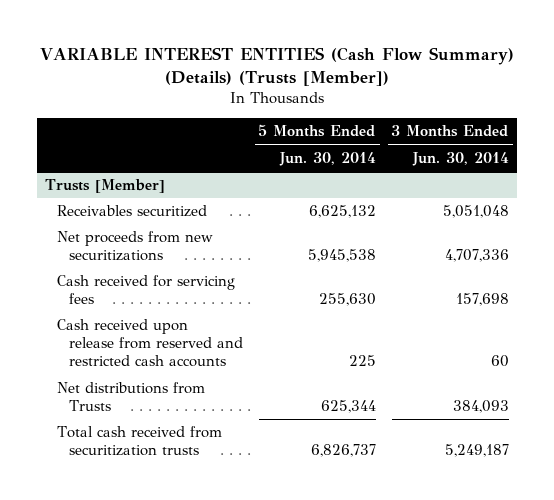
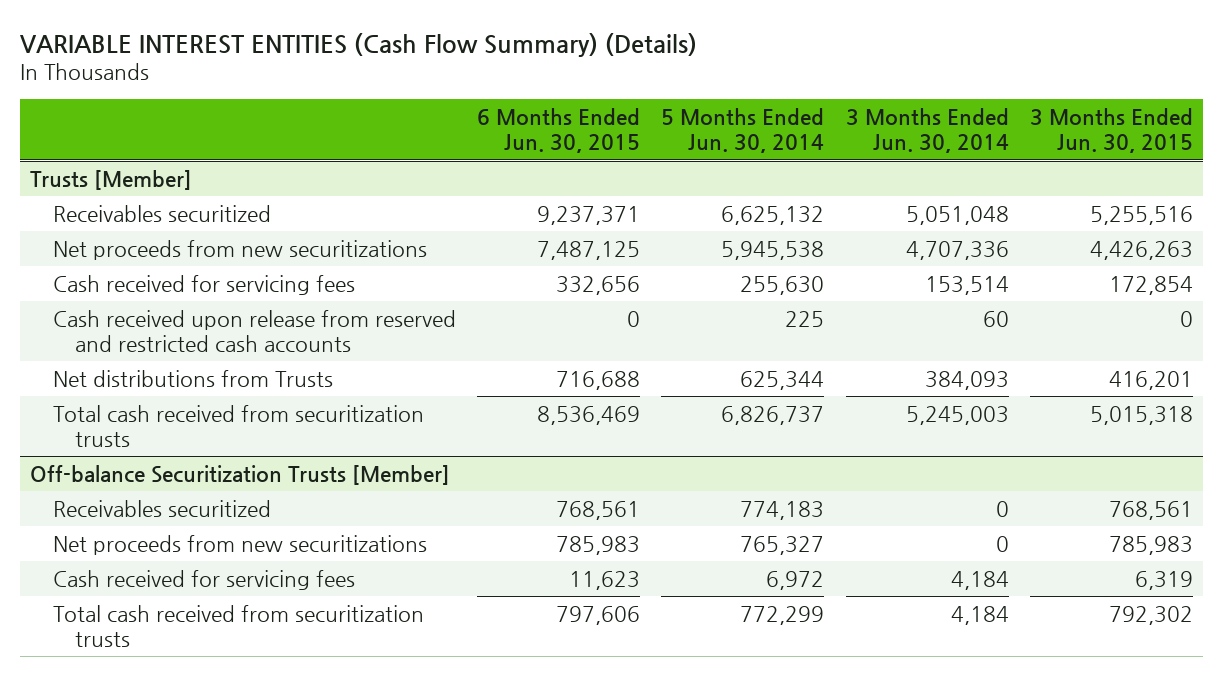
[40,47,515,87] VARIABLE INTEREST ENTITIES (Cash Flow Summary) (Details) (Trusts [Member]) -> [19,32,697,57] VARIABLE INTEREST ENTITIES (Cash Flow Summary) (Details)
none -> [477,108,641,154] 6 Months Ended Jun. 30, 2015
none -> [1029,108,1193,154] 3 Months Ended Jun. 30, 2015
[455,293,509,307] 157,698 -> [924,275,1009,295] 153,514
[444,444,509,458] 5,249,187 -> [905,405,1009,425] 5,245,003
none -> [30,464,451,485] Off-balance Securitization Trusts [Member]
none -> [52,499,271,517] Receivables securitized
none -> [52,534,427,555] Net proceeds from new securitizations
none -> [52,569,355,590] Cash received for servicing fees
none -> [52,604,424,647] Total cash received from securitization trusts

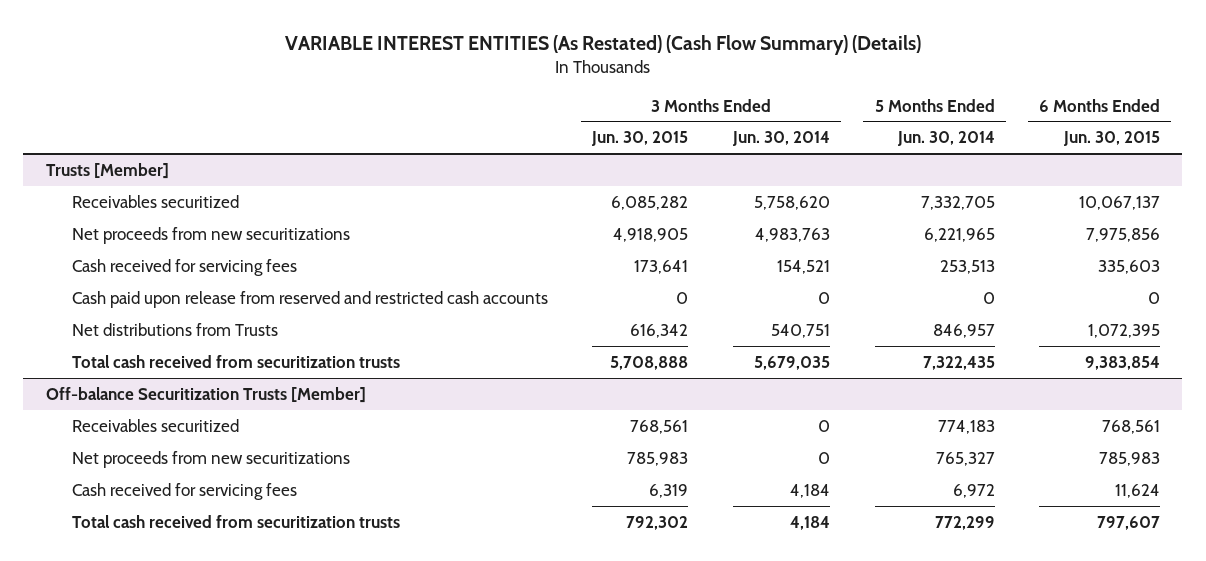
[19,32,697,57] VARIABLE INTEREST ENTITIES (Cash Flow Summary) (Details) -> [284,34,921,55] VARIABLE INTEREST ENTITIES (As Restated) (Cash Flow Summary) (Details)
[537,205,641,225] 9,237,371 -> [1079,195,1161,210] 10,067,137
[721,205,825,225] 6,625,132 -> [920,195,995,210] 7,332,705
[905,205,1009,225] 5,051,048 -> [754,195,831,210] 5,758,620
[1089,205,1193,225] 5,255,516 -> [611,195,689,210] 6,085,282
[537,240,641,260] 7,487,125 -> [1086,227,1161,242] 7,975,856
[721,240,825,260] 5,945,538 -> [923,227,995,242] 6,221,965
[905,240,1009,260] 4,707,336 -> [755,227,831,242] 4,983,763
[1089,240,1193,260] 4,426,263 -> [613,227,689,242] 4,918,905
[556,275,641,295] 332,656 -> [1098,259,1161,274] 335,603
[740,275,825,295] 255,630 -> [939,259,995,274] 253,513
[924,275,1009,295] 153,514 -> [777,259,831,274] 154,521
[1108,275,1193,295] 172,854 -> [634,259,689,274] 173,641
[52,309,456,352] Cash received upon release from reserved and restricted cash accounts -> [71,290,548,308] Cash paid upon release from reserved and restricted cash accounts
[785,310,825,327] 225 -> [982,291,995,304] 0
[982,310,1009,327] 60 -> [818,291,831,304] 0
[556,370,641,390] 716,688 -> [1088,323,1161,338] 1,072,395
[740,370,825,390] 625,344 -> [932,323,995,338] 846,957
[924,370,1009,390] 384,093 -> [771,323,831,338] 540,751
[1108,370,1193,390] 416,201 -> [630,323,689,338] 616,342
[537,405,641,425] 8,536,469 -> [1085,355,1161,370] 9,383,854
[721,405,825,425] 6,826,737 -> [922,355,995,370] 7,322,435
[905,405,1009,425] 5,245,003 -> [754,355,831,370] 5,679,035
[1089,405,1193,425] 5,015,318 -> [610,355,689,370] 5,708,888
[569,570,641,590] 11,623 -> [1115,483,1161,498] 11,624
[556,605,641,625] 797,606 -> [1097,515,1161,530] 797,607

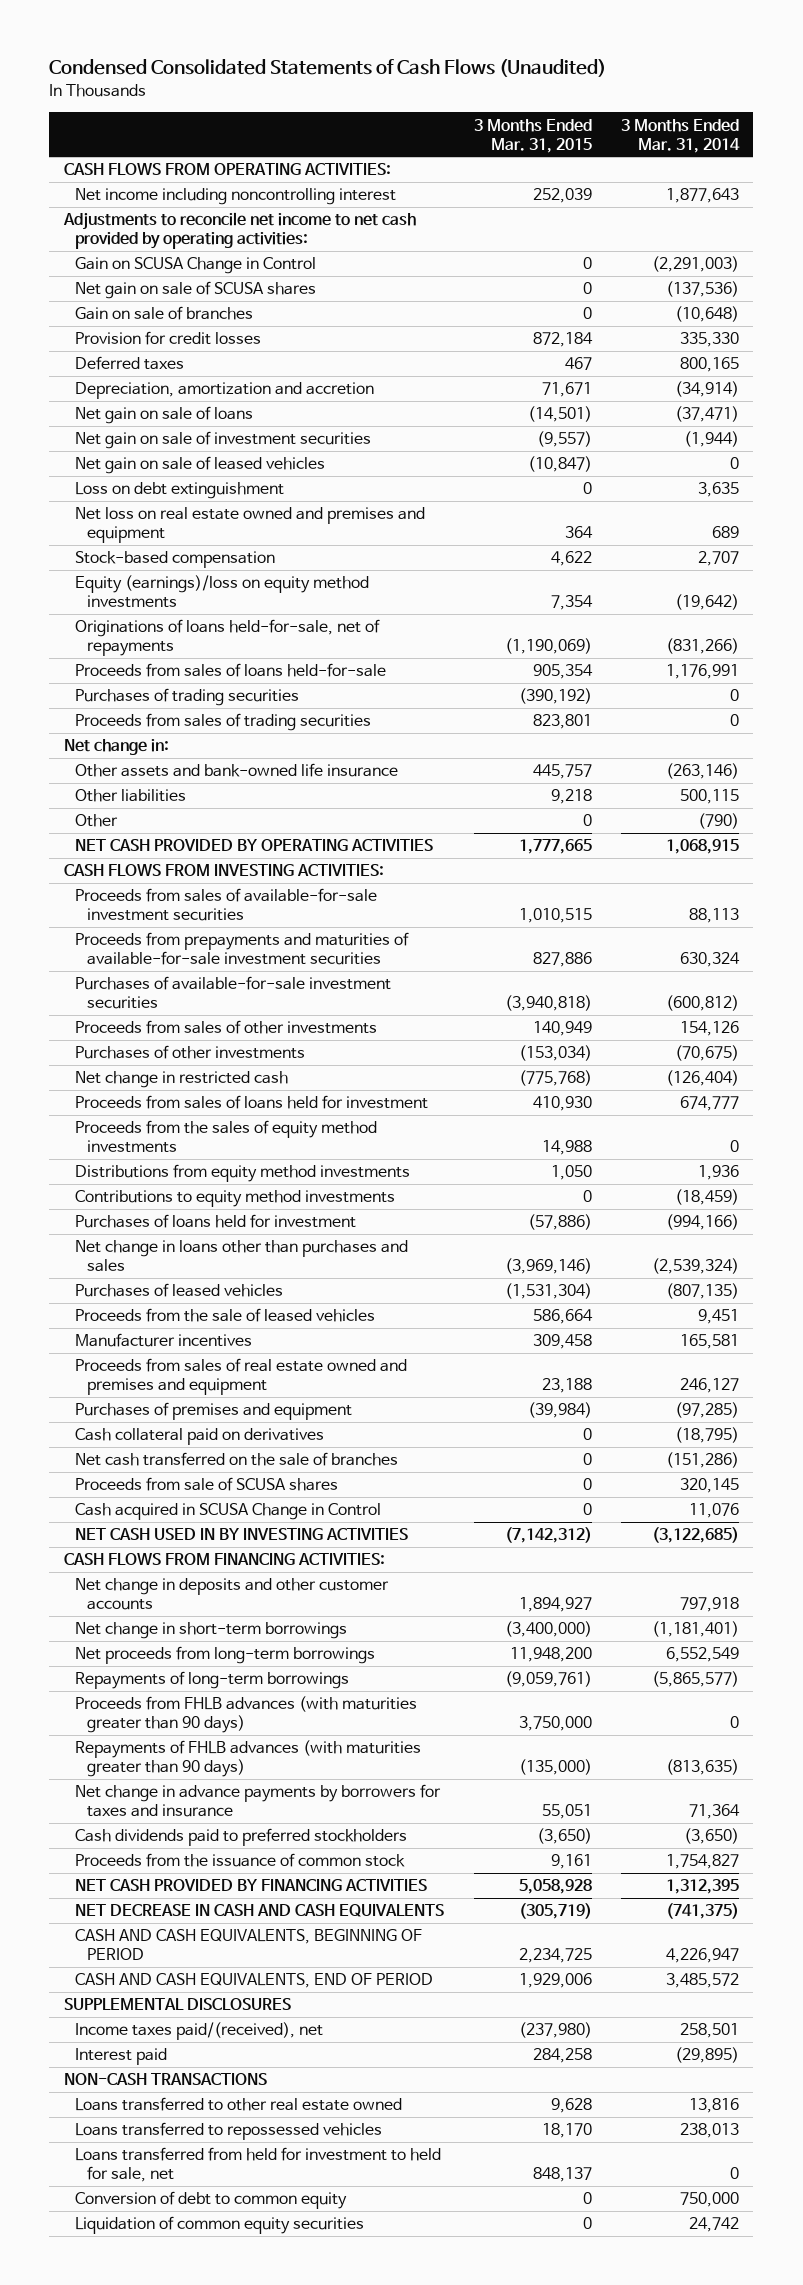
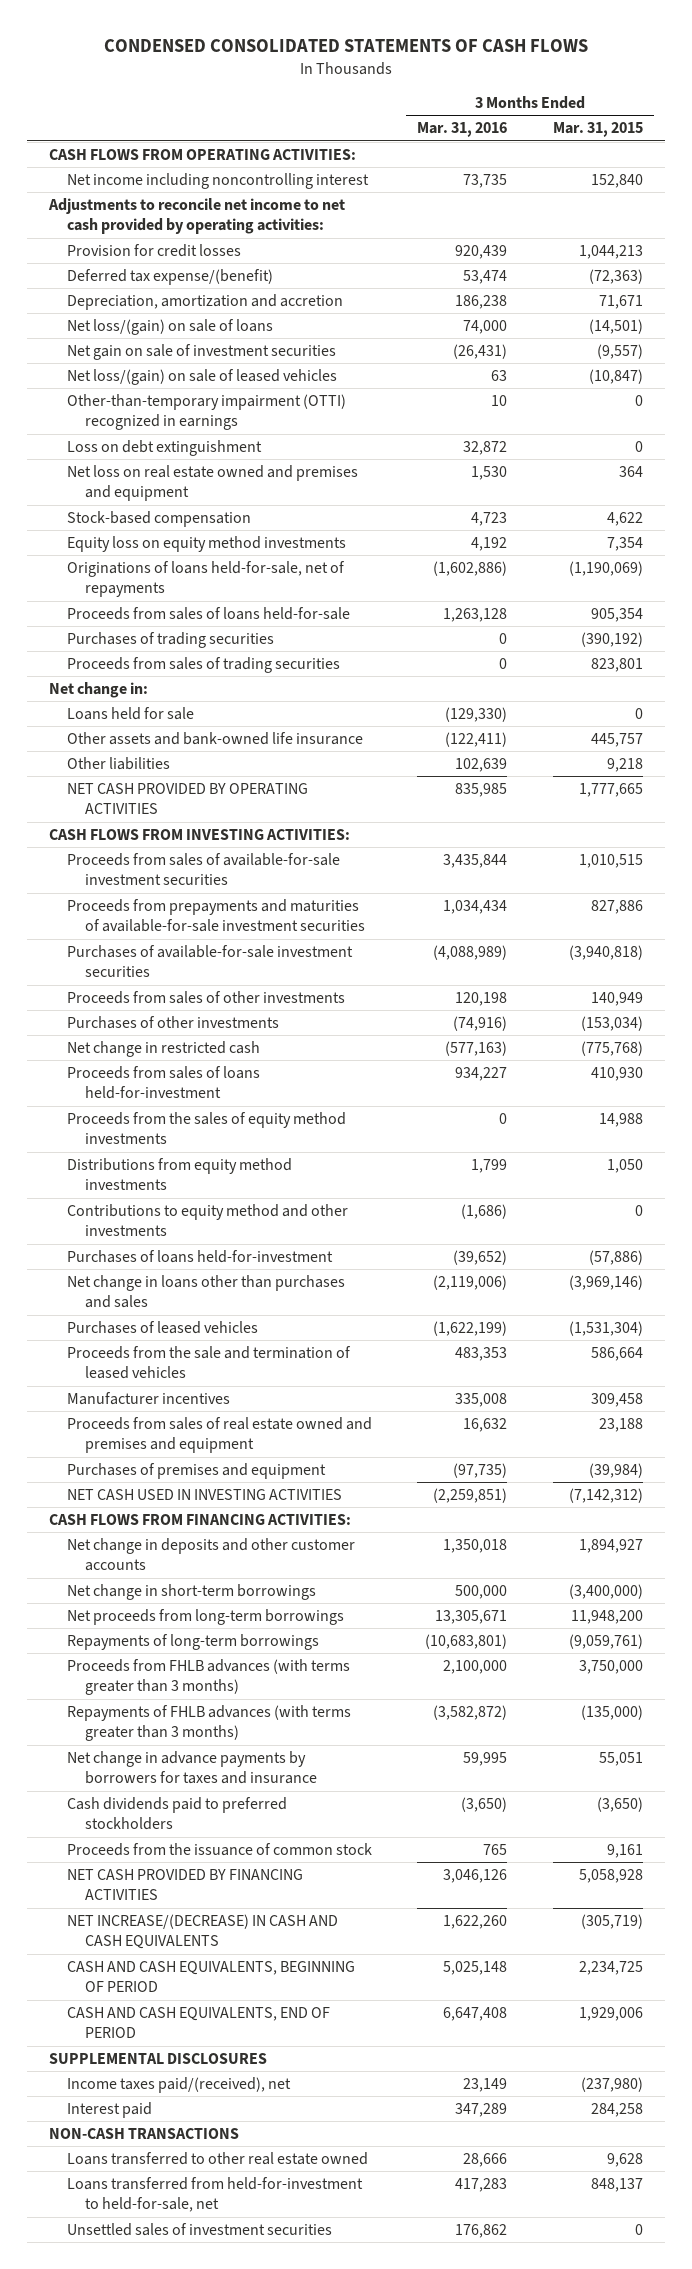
[49,59,607,78] Condensed Consolidated Statements of Cash Flows (Unaudited) -> [104,38,589,52] CONDENSED CONSOLIDATED STATEMENTS OF CASH FLOWS
[620,118,740,153] 3 Months Ended Mar. 31, 2014 -> none
none -> [417,122,508,138] Mar. 31, 2016
[532,188,592,204] 252,039 -> [590,173,643,188] 152,840
[75,257,317,275] Gain on SCUSA Change in Control -> none
[75,281,317,300] Net gain on sale of SCUSA shares -> none
[75,306,254,321] Gain on sale of branches -> none
[532,332,593,348] 872,184 -> [578,244,643,259] 1,044,213
[75,356,185,371] Deferred taxes -> [67,268,274,285] Deferred tax expense/(benefit)
[564,357,592,371] 467 -> [588,268,643,284] (72,363)
[75,406,254,425] Net gain on sale of loans -> [67,318,274,335] Net loss/(gain) on sale of loans
[75,456,326,475] Net gain on sale of leased vehicles -> [67,368,338,385] Net loss/(gain) on sale of leased vehicles
none -> [67,393,347,431] Other-than-temporary impairment (OTTI) recognized in earnings
[75,575,370,609] Equity (earnings)/loss on equity method investments -> [67,535,347,552] Equity loss on equity method investments
none -> [67,706,195,720] Loans held for sale
[75,814,119,828] Other -> none
[75,1095,429,1110] Proceeds from sales of loans held for investment -> [67,1065,261,1100] Proceeds from sales of loans held-for-investment
[75,1190,396,1208] Contributions to equity method investments -> [67,1203,349,1237] Contributions to equity method and other investments
[75,1214,357,1229] Purchases of loans held for investment -> [67,1249,334,1263] Purchases of loans held-for-investment
[75,1308,376,1323] Proceeds from the sale of leased vehicles -> [67,1345,352,1380] Proceeds from the sale and termination of leased vehicles
[75,1428,325,1446] Cash collateral paid on derivatives -> none
[75,1452,399,1467] Net cash transferred on the sale of branches -> none
[75,1477,339,1492] Proceeds from sale of SCUSA shares -> none
[75,1503,382,1521] Cash acquired in SCUSA Change in Control -> none
[75,1528,409,1541] NET CASH USED IN BY INVESTING ACTIVITIES -> [67,1488,343,1500] NET CASH USED IN INVESTING ACTIVITIES
[75,1696,418,1734] Proceeds from FHLB advances (with maturities greater than 90 days) -> [67,1658,351,1696] Proceeds from FHLB advances (with terms greater than 3 months)
[75,1740,422,1778] Repayments of FHLB advances (with maturities greater than 90 days) -> [67,1704,352,1742] Repayments of FHLB advances (with terms greater than 3 months)
[75,1904,445,1918] NET DECREASE IN CASH AND CASH EQUIVALENTS -> [67,1913,339,1950] NET INCREASE/(DECREASE) IN CASH AND CASH EQUIVALENTS
[75,2122,383,2141] Loans transferred to repossessed vehicles -> none
[75,2191,348,2210] Conversion of debt to common equity -> none
[75,2216,365,2235] Liquidation of common equity securities -> none
[75,2147,442,2183] Loans transferred from held for investment to held for sale, net -> [67,2176,364,2213] Loans transferred from held-for-investment to held-for-sale, net
none -> [67,2222,333,2236] Unsettled sales of investment securities

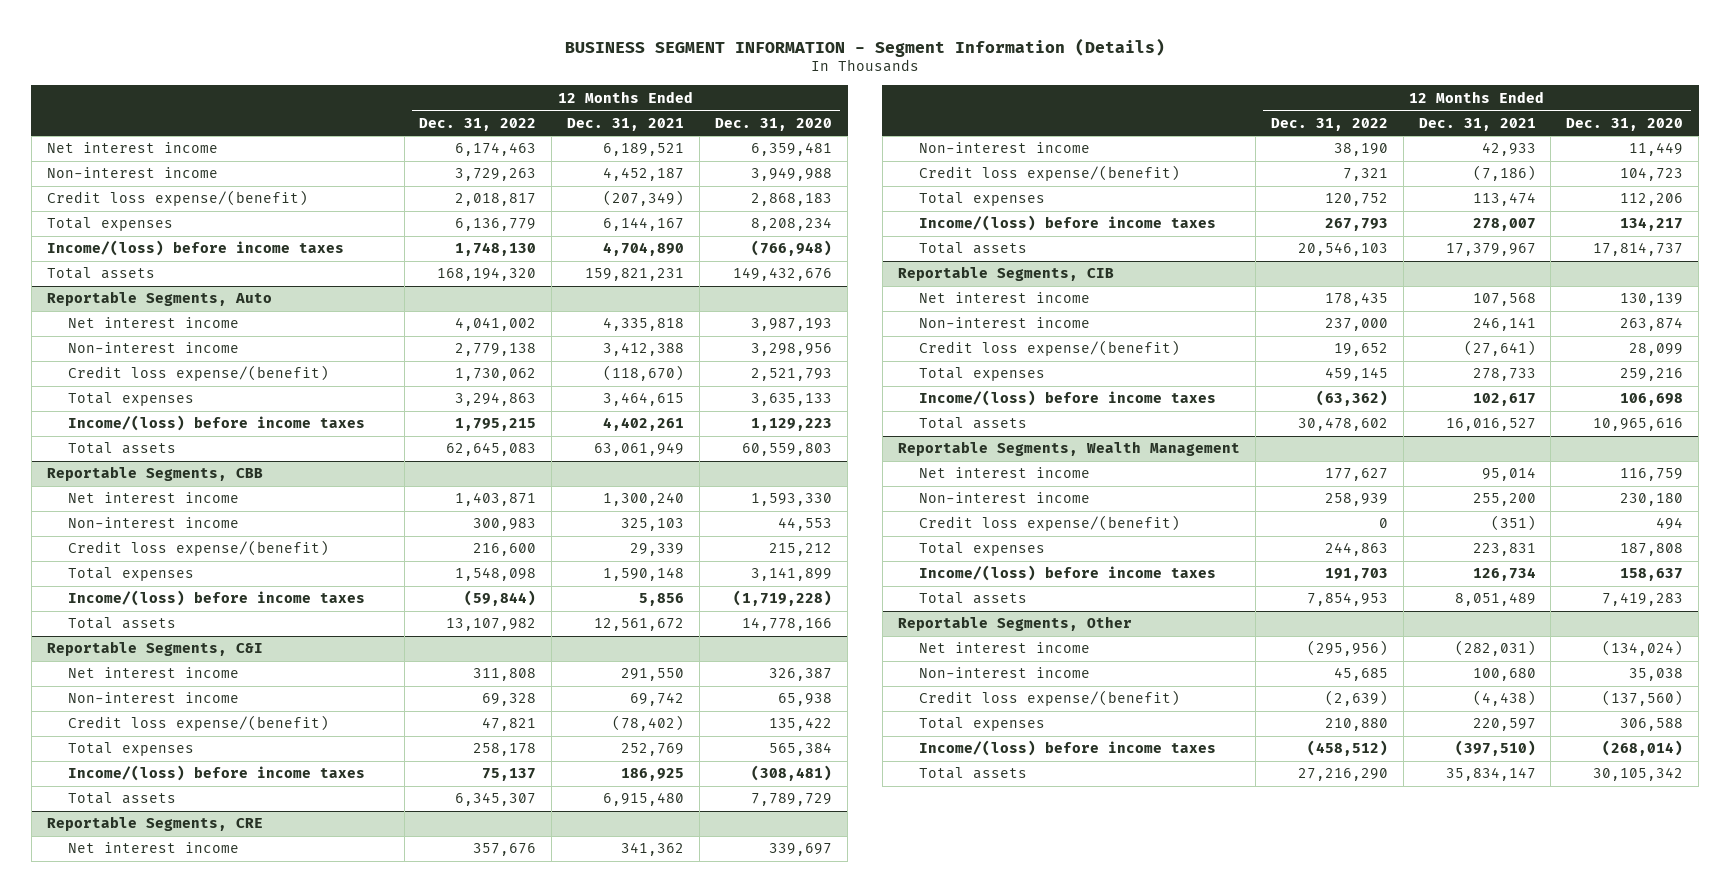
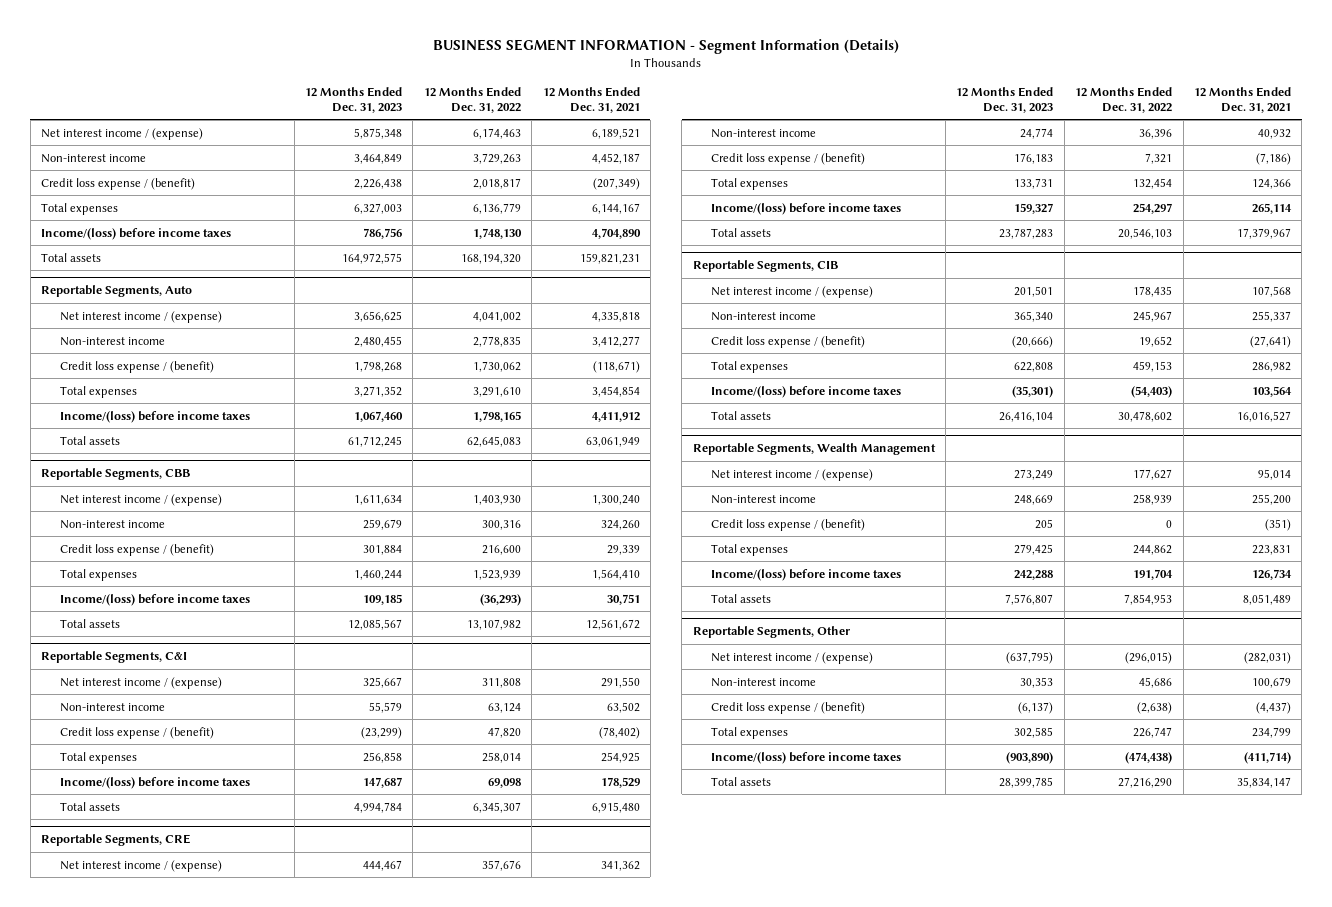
[715,117,833,131] Dec. 31, 2020 -> none
none -> [304,86,402,114] 12 Months Ended Dec. 31, 2023
[46,142,218,154] Net interest income -> [41,127,204,140] Net interest income / (expense)
[46,190,308,207] Credit loss expense/(benefit) -> [41,177,196,190] Credit loss expense / (benefit)
[67,317,239,329] Net interest income -> [59,310,222,323] Net interest income / (expense)
[455,343,537,357] 2,779,138 -> [472,335,521,347] 2,778,835
[603,342,685,357] 3,412,388 -> [591,335,640,347] 3,412,277
[67,365,329,382] Credit loss expense/(benefit) -> [59,360,214,373] Credit loss expense / (benefit)
[603,365,685,382] (118,670) -> [592,360,640,373] (118,671)
[455,392,537,407] 3,294,863 -> [472,386,521,397] 3,291,610
[603,392,685,407] 3,464,615 -> [591,385,640,397] 3,454,854
[455,418,537,432] 1,795,215 -> [472,410,521,422] 1,798,165
[603,417,685,432] 4,402,261 -> [591,411,640,422] 4,411,912
[67,492,239,504] Net interest income -> [59,493,222,506] Net interest income / (expense)
[455,492,537,507] 1,403,871 -> [472,494,521,505] 1,403,930
[473,518,537,532] 300,983 -> [481,519,521,530] 300,316
[621,518,685,532] 325,103 -> [600,519,640,530] 324,260
[67,540,329,557] Credit loss expense/(benefit) -> [59,543,214,556] Credit loss expense / (benefit)
[455,567,537,582] 1,548,098 -> [472,568,521,580] 1,523,939
[603,567,685,582] 1,590,148 -> [591,568,640,580] 1,564,410
[464,590,537,607] (59,844) -> [479,593,521,606] (36,293)
[639,593,685,607] 5,856 -> [606,593,640,605] 30,751
[67,667,239,679] Net interest income -> [59,676,222,689] Net interest income / (expense)
[482,693,537,707] 69,328 -> [487,702,521,713] 63,124
[630,692,685,707] 69,742 -> [606,701,640,713] 63,502
[67,715,329,732] Credit loss expense/(benefit) -> [59,726,214,739] Credit loss expense / (benefit)
[482,717,537,732] 47,821 -> [487,726,521,738] 47,820
[473,743,537,757] 258,178 -> [481,751,521,763] 258,014
[621,743,685,757] 252,769 -> [600,751,640,763] 254,925
[482,768,537,782] 75,137 -> [487,777,521,788] 69,098
[621,768,685,782] 186,925 -> [600,776,640,788] 178,529
[67,842,239,854] Net interest income -> [59,859,222,872] Net interest income / (expense)
[1333,143,1388,157] 38,190 -> [1139,128,1173,139] 36,396
[1481,142,1536,157] 42,933 -> [1258,128,1292,139] 40,932
[919,165,1181,182] Credit loss expense/(benefit) -> [711,152,866,165] Credit loss expense / (benefit)
[1324,193,1388,207] 120,752 -> [1133,177,1173,189] 132,454
[1472,192,1536,207] 113,474 -> [1252,178,1292,189] 124,366
[1324,218,1388,232] 267,793 -> [1133,202,1173,214] 254,297
[1472,218,1536,232] 278,007 -> [1252,202,1293,214] 265,114
[919,292,1091,304] Net interest income -> [711,285,874,298] Net interest income / (expense)
[1324,318,1388,332] 237,000 -> [1133,310,1173,322] 245,967
[1472,317,1536,332] 246,141 -> [1252,310,1292,322] 255,337
[919,340,1181,357] Credit loss expense/(benefit) -> [711,335,866,348] Credit loss expense / (benefit)
[1324,367,1388,382] 459,145 -> [1133,360,1173,372] 459,153
[1472,368,1536,382] 278,733 -> [1252,361,1292,372] 286,982
[1315,390,1388,407] (63,362) -> [1131,385,1173,398] (54,403)
[1472,393,1536,407] 102,617 -> [1252,385,1293,397] 103,564
[919,467,1091,479] Net interest income -> [711,468,874,481] Net interest income / (expense)
[919,515,1181,532] Credit loss expense/(benefit) -> [711,518,866,531] Credit loss expense / (benefit)
[1324,542,1388,557] 244,863 -> [1133,544,1173,555] 244,862
[1324,568,1388,582] 191,703 -> [1133,568,1174,580] 191,704
[919,642,1091,654] Net interest income -> [711,651,874,664] Net interest income / (expense)
[1306,640,1388,657] (295,956) -> [1125,651,1173,664] (296,015)
[1333,667,1388,682] 45,685 -> [1139,676,1173,688] 45,686
[1472,668,1536,682] 100,680 -> [1252,676,1292,688] 100,679
[919,690,1181,707] Credit loss expense/(benefit) -> [711,701,866,714] Credit loss expense / (benefit)
[1324,690,1388,707] (2,639) -> [1137,701,1173,714] (2,638)
[1472,690,1536,707] (4,438) -> [1256,701,1292,714] (4,437)
[1324,718,1388,732] 210,880 -> [1133,726,1173,738] 226,747
[1472,718,1536,732] 220,597 -> [1252,726,1292,738] 234,799
[1306,740,1388,757] (458,512) -> [1125,751,1173,764] (474,438)
[1454,740,1536,757] (397,510) -> [1244,751,1292,764] (411,714)

